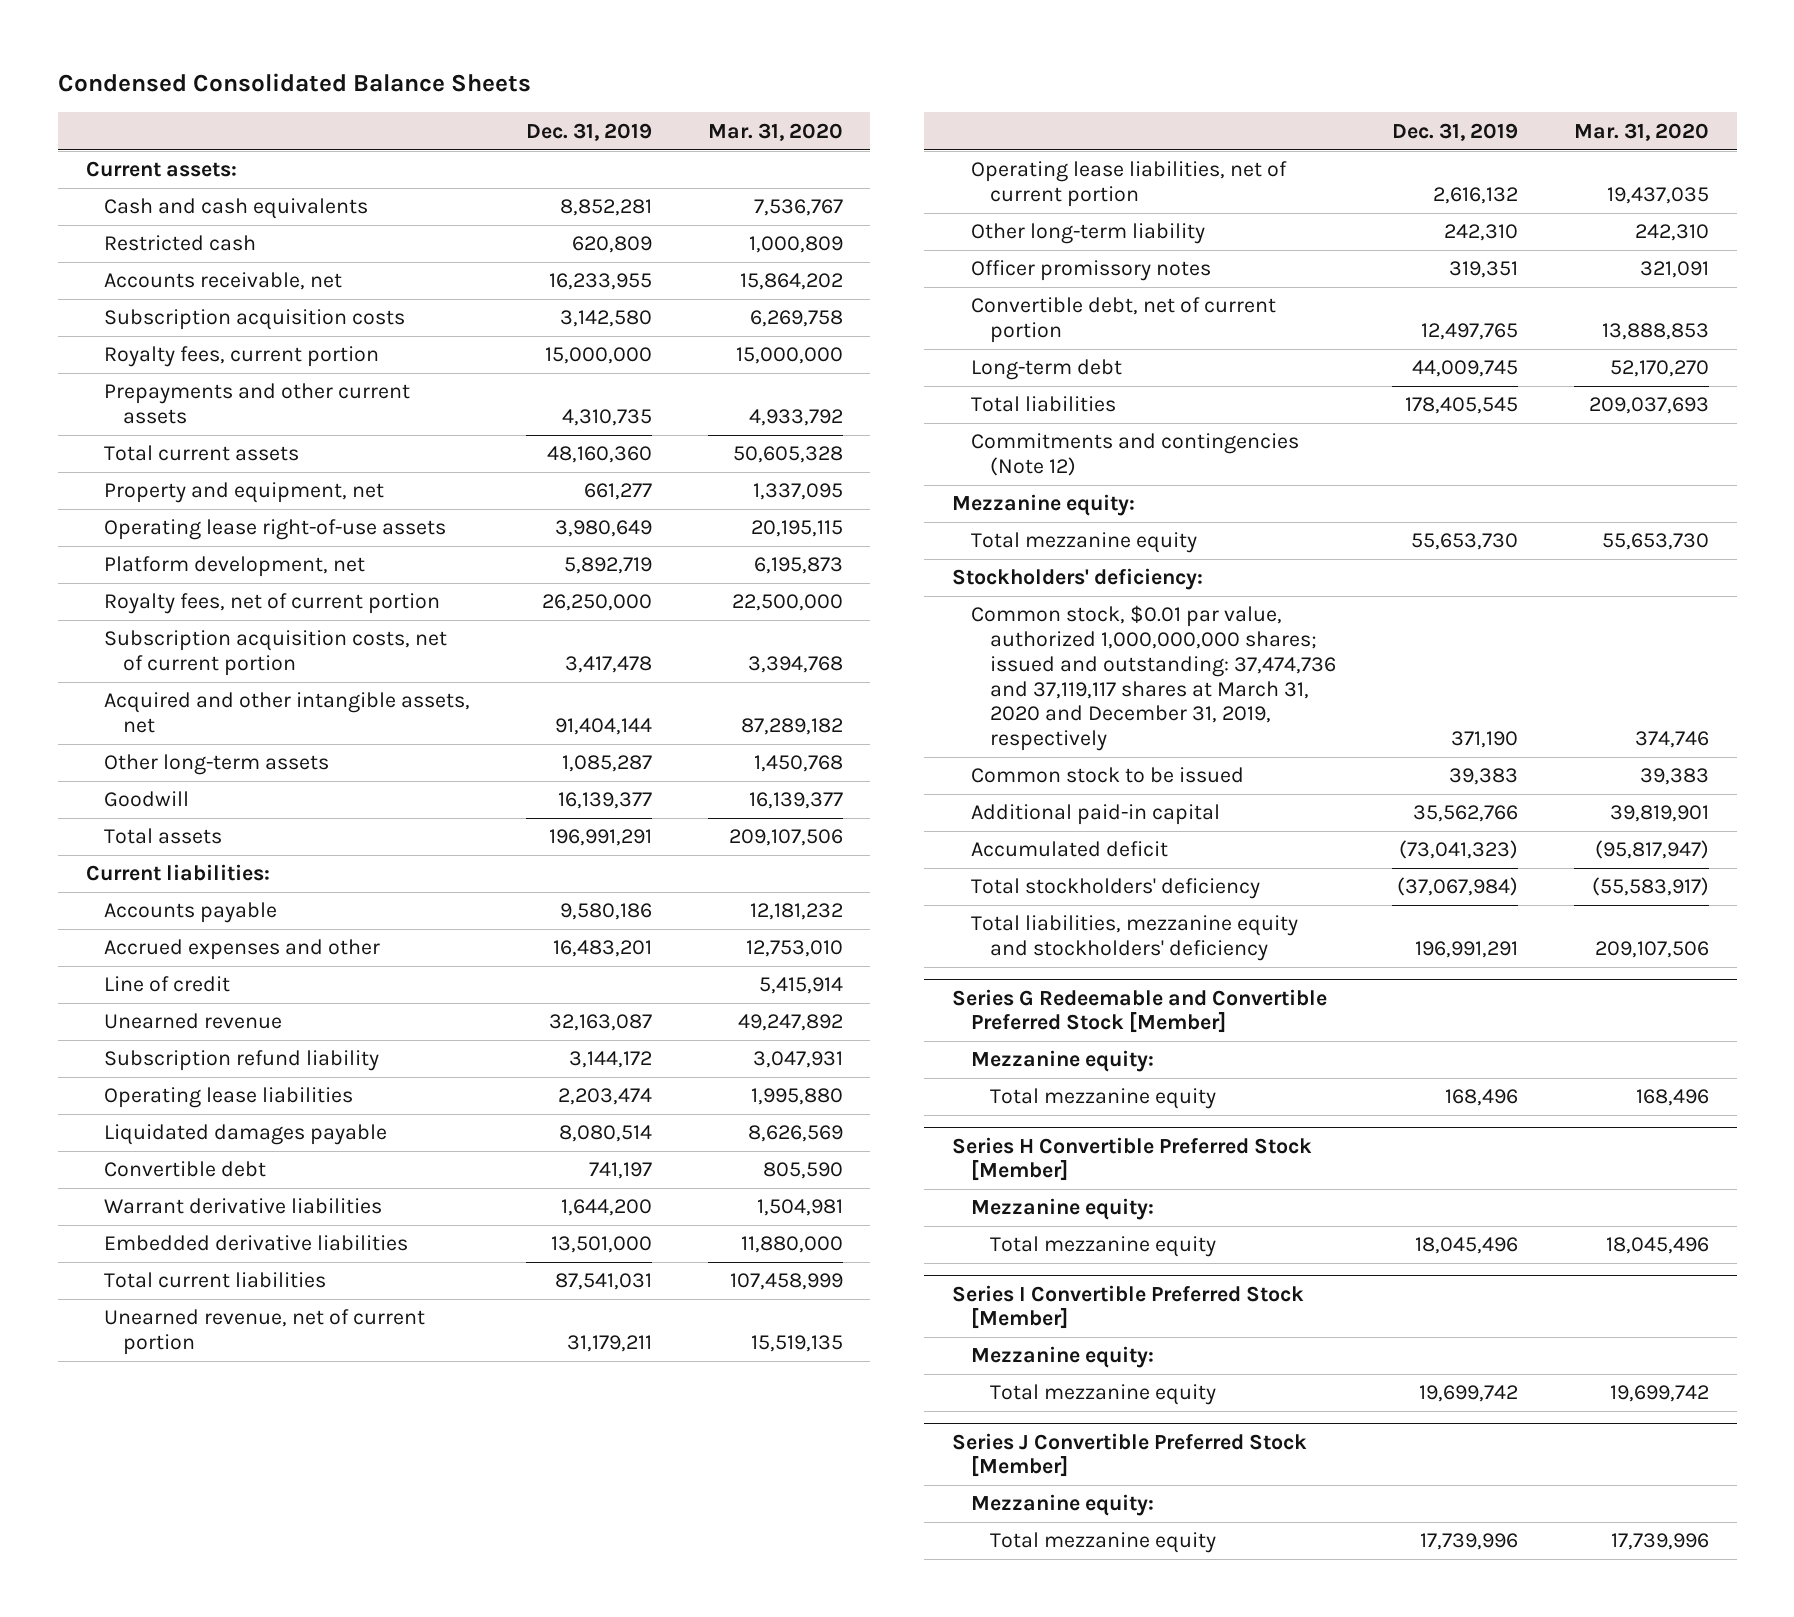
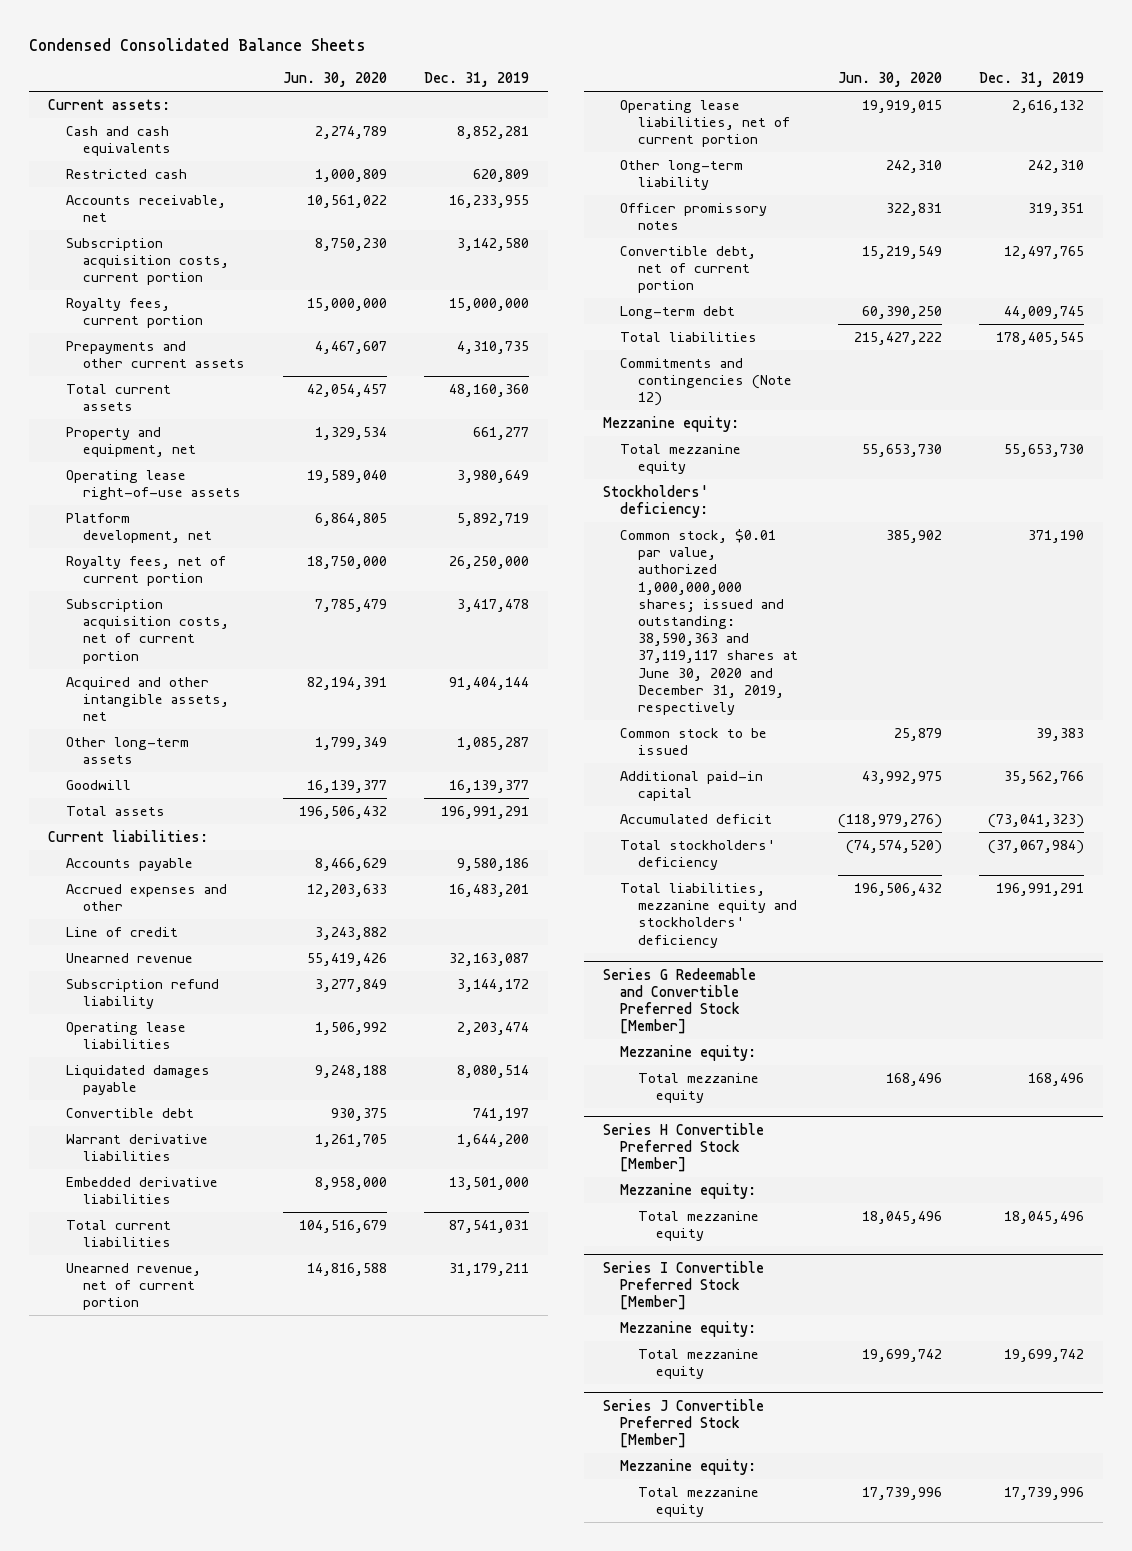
[707,122,843,141] Mar. 31, 2020 -> none
none -> [282,72,387,88] Jun. 30, 2020
[104,309,406,331] Subscription acquisition costs -> [65,237,230,286] Subscription acquisition costs, current portion
[970,605,1336,752] Common stock, $0.01 par value, authorized 1,000,000,000 shares; issued and outstanding: 37,474,736 and 37,119,117 shares at March 31, 2020 and December 31, 2019, respectively -> [620,528,799,715] Common stock, $0.01 par value, authorized 1,000,000,000 shares; issued and outstanding: 38,590,363 and 37,119,117 shares at June 30, 2020 and December 31, 2019, respectively

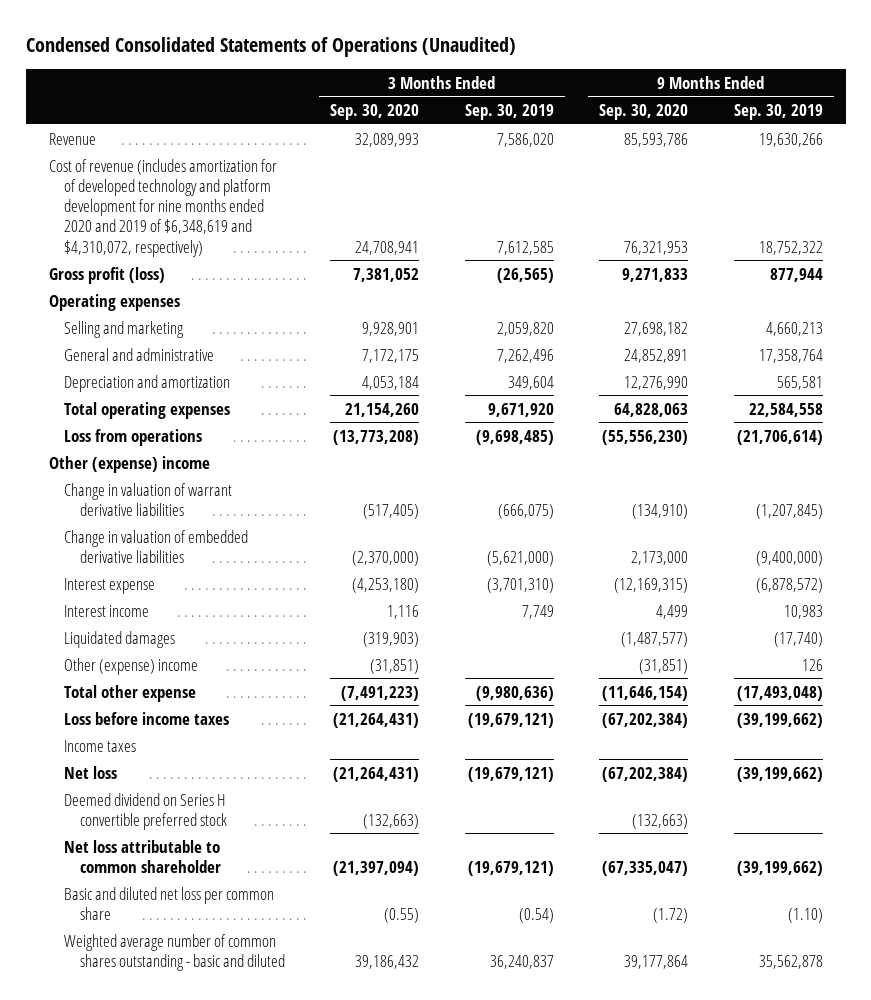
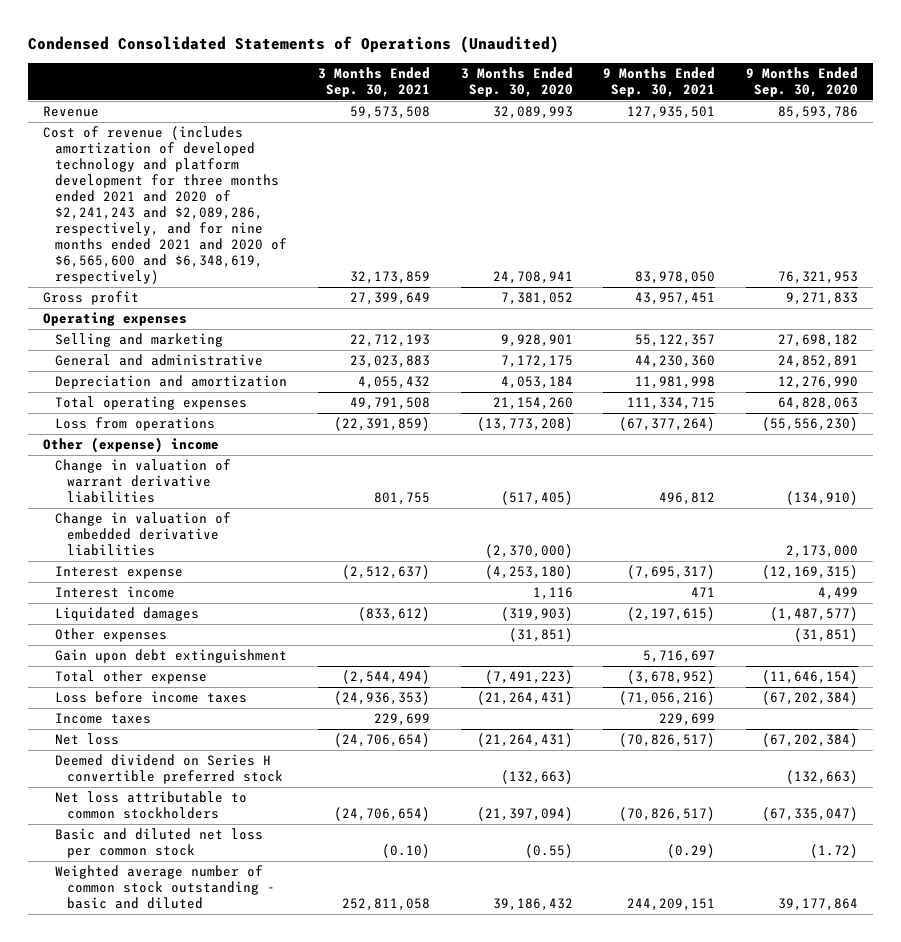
[464,104,554,121] Sep. 30, 2019 -> none
[733,104,823,121] Sep. 30, 2019 -> none
none -> [317,67,430,97] 3 Months Ended Sep. 30, 2021
none -> [603,67,716,97] 9 Months Ended Sep. 30, 2021
[48,158,277,257] Cost of revenue (includes amortization for of developed technology and platform development for nine months ended 2020 and 2019 of $6,348,619 and $4,310,072, respectively) -> [43,126,288,284] Cost of revenue (includes amortization of developed technology and platform development for three months ended 2021 and 2020 of $2,241,243 and $2,089,286, respectively, and for nine months ended 2021 and 2020 of $6,565,600 and $6,348,619, respectively)
[48,266,165,284] Gross profit (loss) -> [43,291,140,306] Gross profit
[64,657,199,675] Other (expense) income -> [55,628,168,643] Other expenses
none -> [55,649,288,664] Gain upon debt extinguishment
[64,839,221,873] Net loss attributable to common shareholder -> [55,791,248,820] Net loss attributable to common stockholders
[64,886,275,920] Basic and diluted net loss per common share -> [55,828,264,859] Basic and diluted net loss per common stock
[64,933,285,971] Weighted average number of common shares outstanding - basic and diluted -> [55,865,275,910] Weighted average number of common stock outstanding - basic and diluted

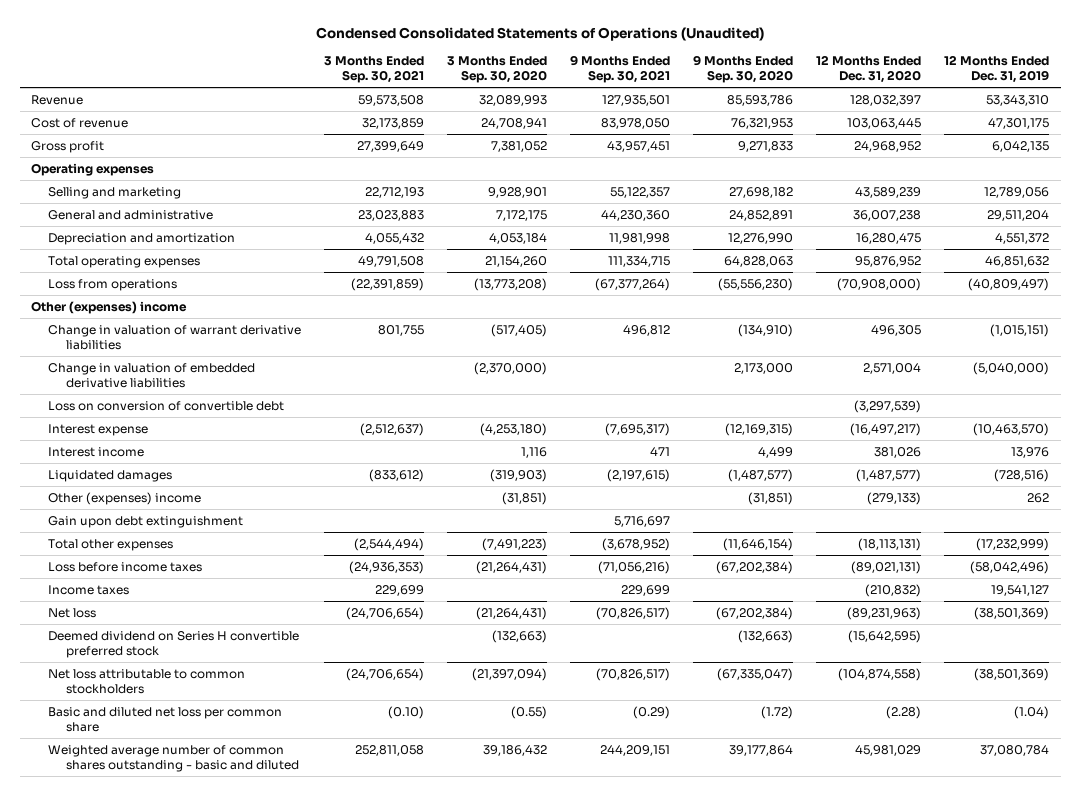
none -> [816,55,922,84] 12 Months Ended Dec. 31, 2020
none -> [944,55,1050,84] 12 Months Ended Dec. 31, 2019
[43,126,288,284] Cost of revenue (includes amortization of developed technology and platform development for three months ended 2021 and 2020 of $2,241,243 and $2,089,286, respectively, and for nine months ended 2021 and 2020 of $6,565,600 and $6,348,619, respectively) -> [31,117,129,128] Cost of revenue
[43,437,220,454] Other (expense) income -> [31,300,188,314] Other (expenses) income
none -> [48,400,285,411] Loss on conversion of convertible debt
[55,628,168,643] Other expenses -> [48,491,202,505] Other (expenses) income
[55,670,208,685] Total other expense -> [48,538,174,551] Total other expenses
[55,828,264,859] Basic and diluted net loss per common stock -> [48,706,283,732] Basic and diluted net loss per common share
[55,865,275,910] Weighted average number of common stock outstanding - basic and diluted -> [48,744,299,772] Weighted average number of common shares outstanding - basic and diluted

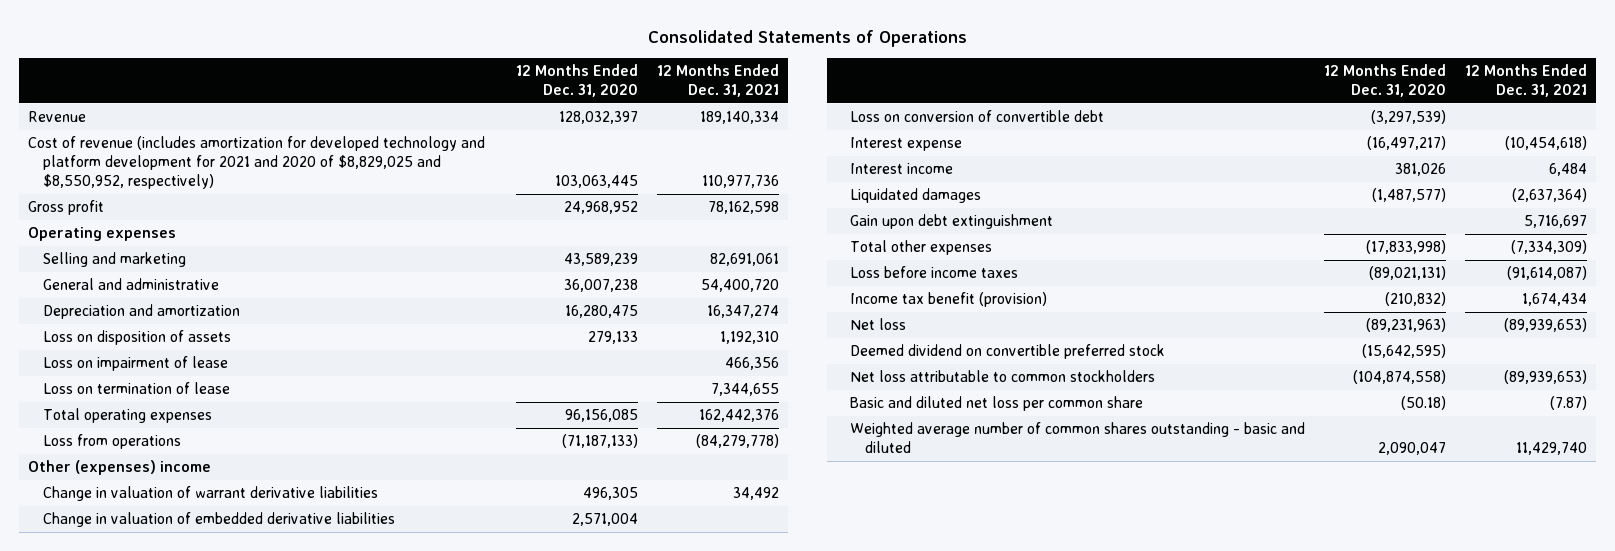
[316,26,765,41] Condensed Consolidated Statements of Operations (Unaudited) -> [647,29,967,47] Consolidated Statements of Operations
[324,56,425,84] 3 Months Ended Sep. 30, 2021 -> none
[447,56,548,84] 3 Months Ended Sep. 30, 2020 -> none
[570,55,671,84] 9 Months Ended Sep. 30, 2021 -> none
[693,55,794,84] 9 Months Ended Sep. 30, 2020 -> none
[944,55,1050,84] 12 Months Ended Dec. 31, 2019 -> none
none -> [657,64,780,97] 12 Months Ended Dec. 31, 2021
[31,117,129,128] Cost of revenue -> [28,136,486,189] Cost of revenue (includes amortization for developed technology and platform development for 2021 and 2020 of $8,829,025 and $8,550,952, respectively)
none -> [42,330,231,346] Loss on disposition of assets
none -> [42,356,228,372] Loss on impairment of lease
none -> [42,382,230,395] Loss on termination of lease
[855,255,922,267] 95,876,952 -> [565,409,639,423] 96,156,085
[837,277,922,291] (70,908,000) -> [562,434,639,449] (71,187,133)
[48,491,202,505] Other (expenses) income -> none
[858,537,922,551] (18,113,131) -> [1365,240,1446,255] (17,833,998)
[48,584,130,595] Income taxes -> [850,292,1048,308] Income tax benefit (provision)
[48,630,300,658] Deemed dividend on Series H convertible preferred stock -> [850,344,1166,360] Deemed dividend on convertible preferred stock
[886,705,922,719] (2.28) -> [1400,396,1446,411] (50.18)
[855,744,922,756] 45,981,029 -> [1377,442,1446,456] 2,090,047

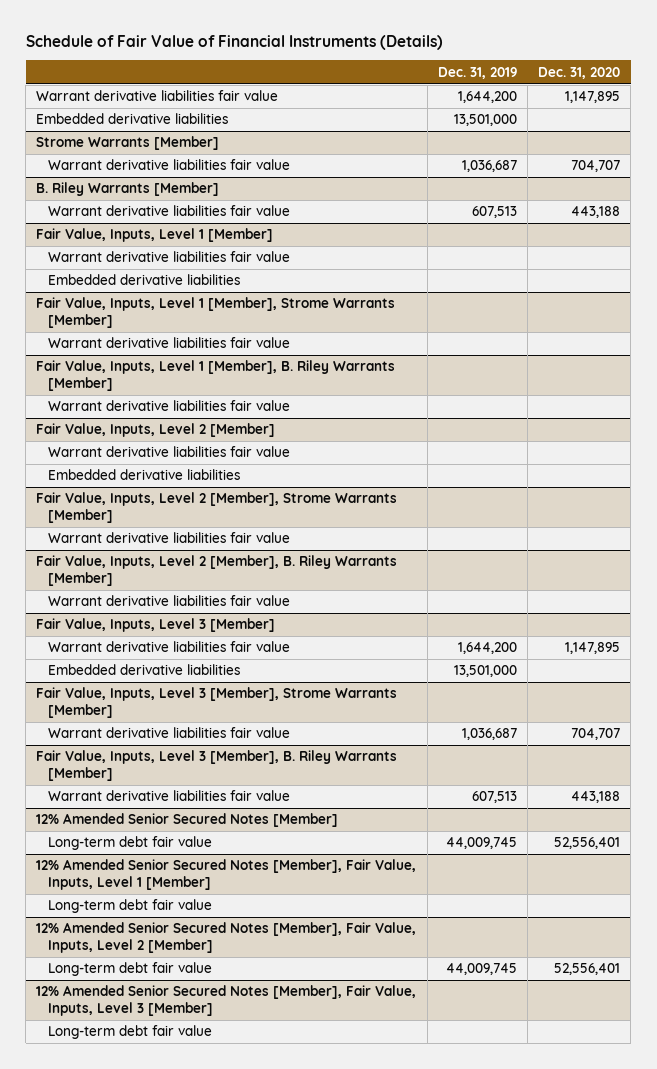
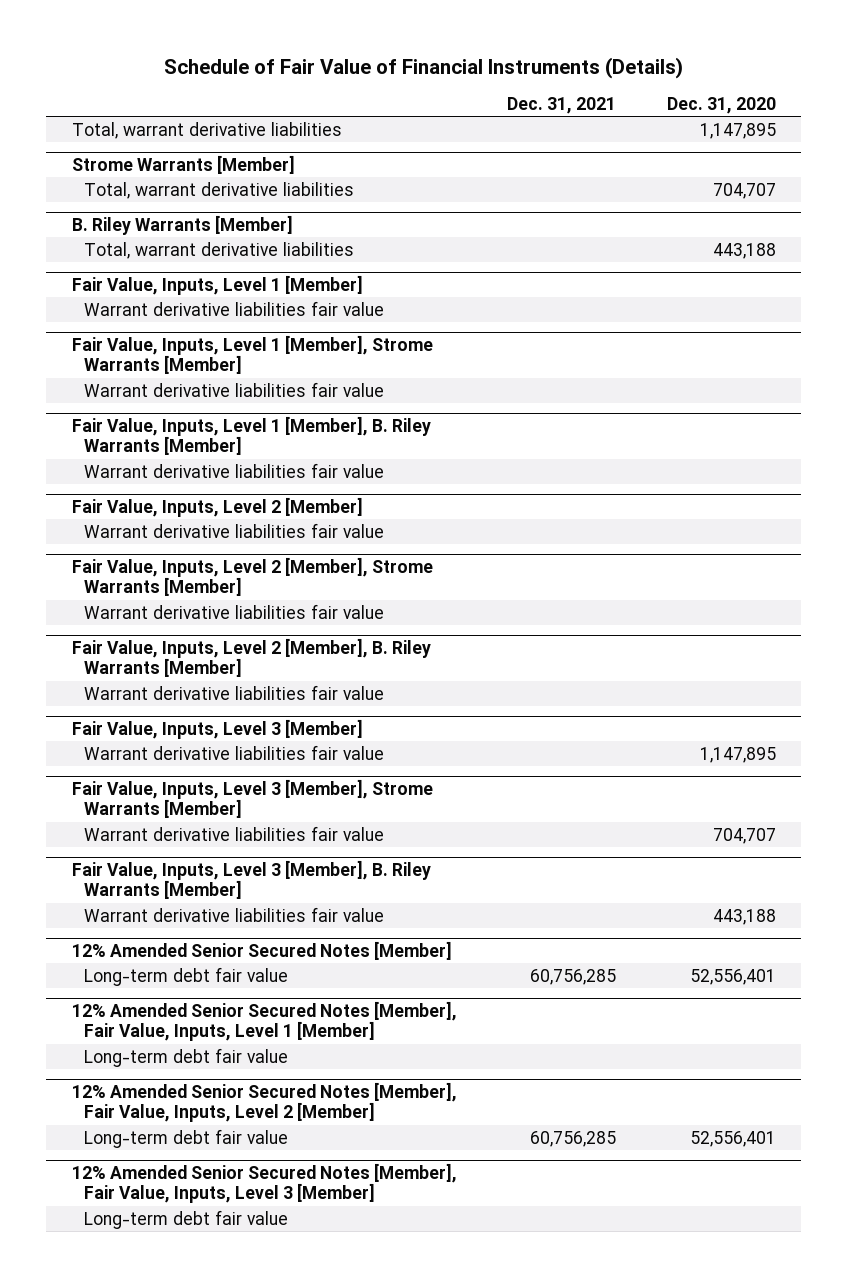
[437,66,517,79] Dec. 31, 2019 -> none
none -> [507,96,617,114] Dec. 31, 2021
[36,113,229,125] Embedded derivative liabilities -> none
[36,90,279,102] Warrant derivative liabilities fair value -> [71,121,342,139] Total, warrant derivative liabilities
[48,159,291,171] Warrant derivative liabilities fair value -> [84,181,355,199] Total, warrant derivative liabilities
[48,205,291,217] Warrant derivative liabilities fair value -> [84,241,355,259] Total, warrant derivative liabilities
[48,274,241,286] Embedded derivative liabilities -> none
[48,469,241,481] Embedded derivative liabilities -> none
[48,664,241,676] Embedded derivative liabilities -> none

